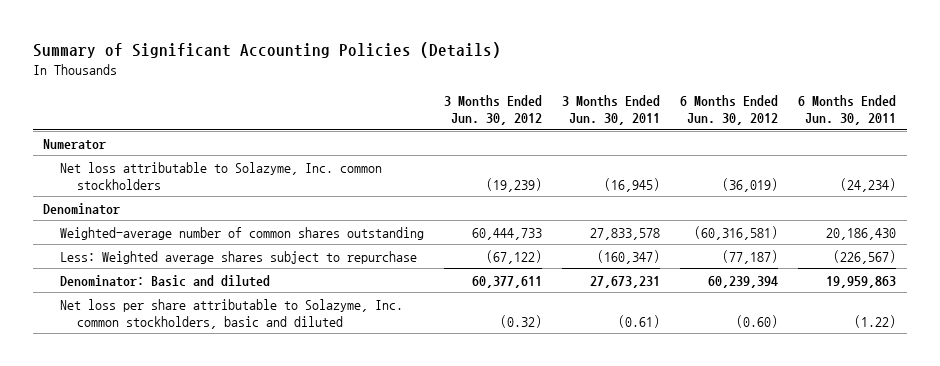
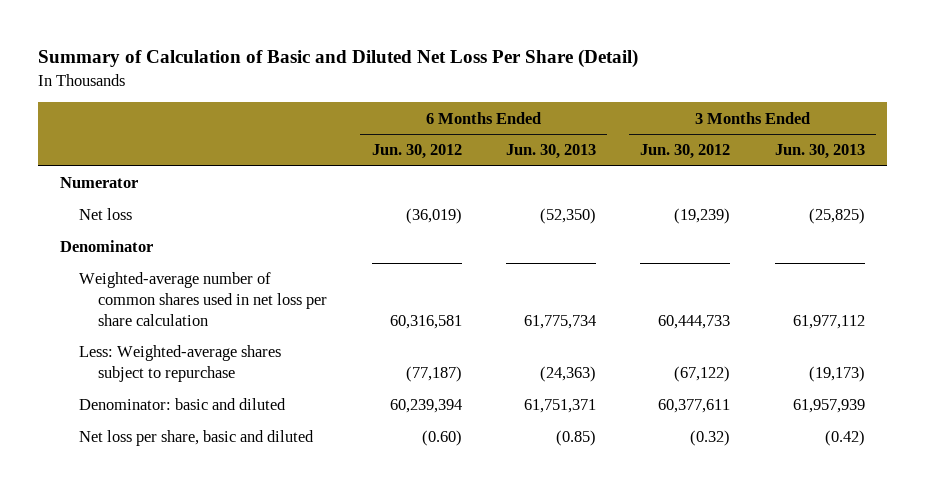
[33,42,502,59] Summary of Significant Accounting Policies (Details) -> [37,49,638,69] Summary of Calculation of Basic and Diluted Net Loss Per Share (Detail)
[562,95,661,126] 3 Months Ended Jun. 30, 2011 -> none
[798,95,897,126] 6 Months Ended Jun. 30, 2011 -> none
none -> [506,144,597,160] Jun. 30, 2013
none -> [774,144,865,160] Jun. 30, 2013
[60,161,383,190] Net loss attributable to Solazyme, Inc. common stockholders -> [78,208,132,221] Net loss
[60,226,425,240] Weighted-average number of common shares outstanding -> [78,272,328,326] Weighted-average number of common shares used in net loss per share calculation
[694,225,779,240] (60,316,581) -> [389,314,462,329] 60,316,581
[60,250,418,264] Less: Weighted average shares subject to repurchase -> [78,345,281,383] Less: Weighted-average shares subject to repurchase
[60,274,271,287] Denominator: Basic and diluted -> [78,398,286,411] Denominator: basic and diluted
[60,298,404,329] Net loss per share attributable to Solazyme, Inc. common stockholders, basic and diluted -> [78,430,314,447] Net loss per share, basic and diluted

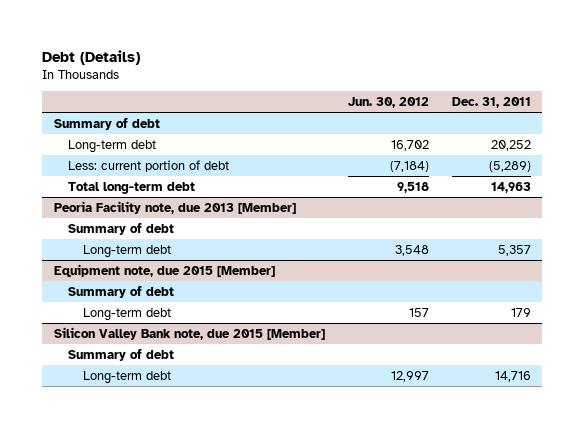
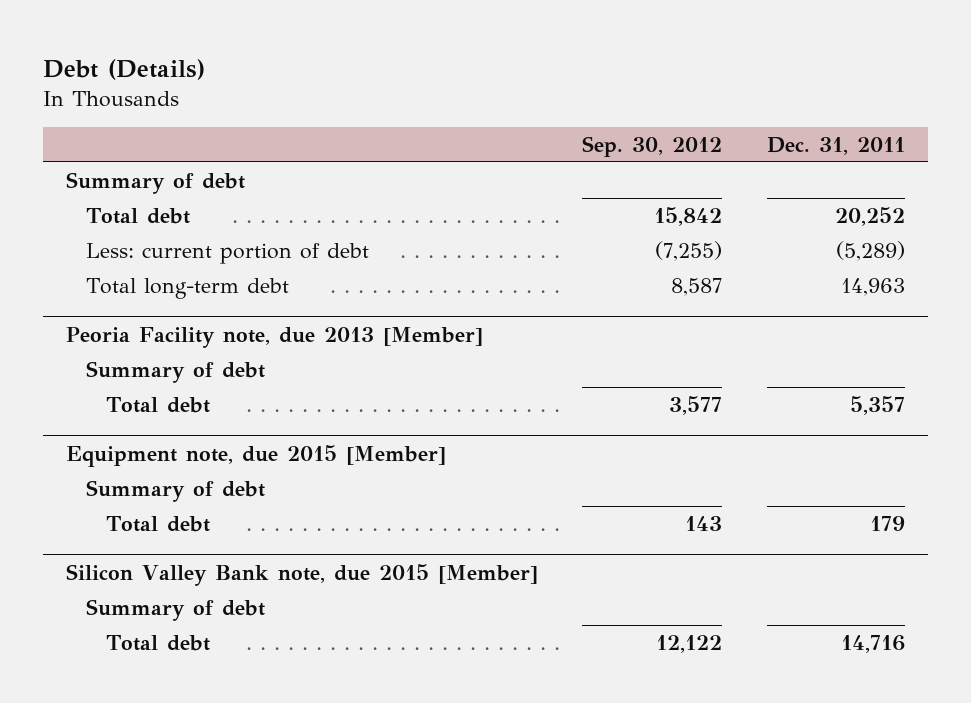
[347,97,429,109] Jun. 30, 2012 -> none
none -> [582,135,723,157] Sep. 30, 2012
[68,139,157,153] Long-term debt -> [85,207,190,224] Total debt
[82,244,171,258] Long-term debt -> [105,396,210,413] Total debt
[82,307,171,321] Long-term debt -> [105,515,210,532] Total debt
[82,370,171,384] Long-term debt -> [105,634,210,651] Total debt

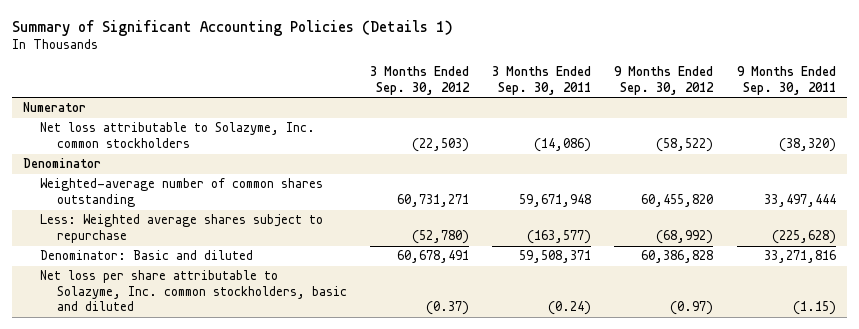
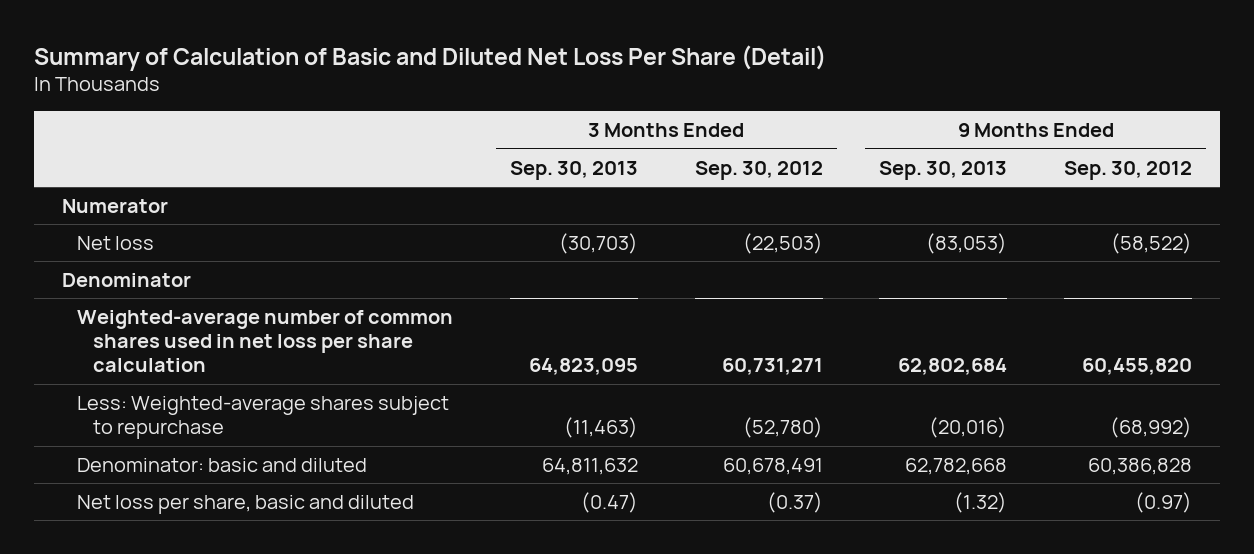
[11,19,453,36] Summary of Significant Accounting Policies (Details 1) -> [33,44,826,71] Summary of Calculation of Basic and Diluted Net Loss Per Share (Detail)
[492,66,592,95] 3 Months Ended Sep. 30, 2011 -> none
[736,66,836,95] 9 Months Ended Sep. 30, 2011 -> none
none -> [510,160,639,180] Sep. 30, 2013
none -> [879,160,1008,180] Sep. 30, 2013
[40,122,316,148] Net loss attributable to Solazyme, Inc. common stockholders -> [77,235,155,250] Net loss
[40,178,324,207] Weighted-average number of common shares outstanding -> [77,309,454,373] Weighted-average number of common shares used in net loss per share calculation
[40,214,324,243] Less: Weighted average shares subject to repurchase -> [77,395,450,440] Less: Weighted-average shares subject to repurchase
[40,250,254,261] Denominator: Basic and diluted -> [77,457,368,472] Denominator: basic and diluted
[40,270,348,312] Net loss per share attributable to Solazyme, Inc. common stockholders, basic and diluted -> [77,494,415,514] Net loss per share, basic and diluted

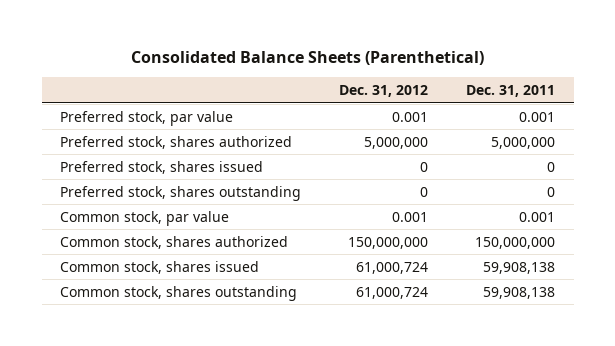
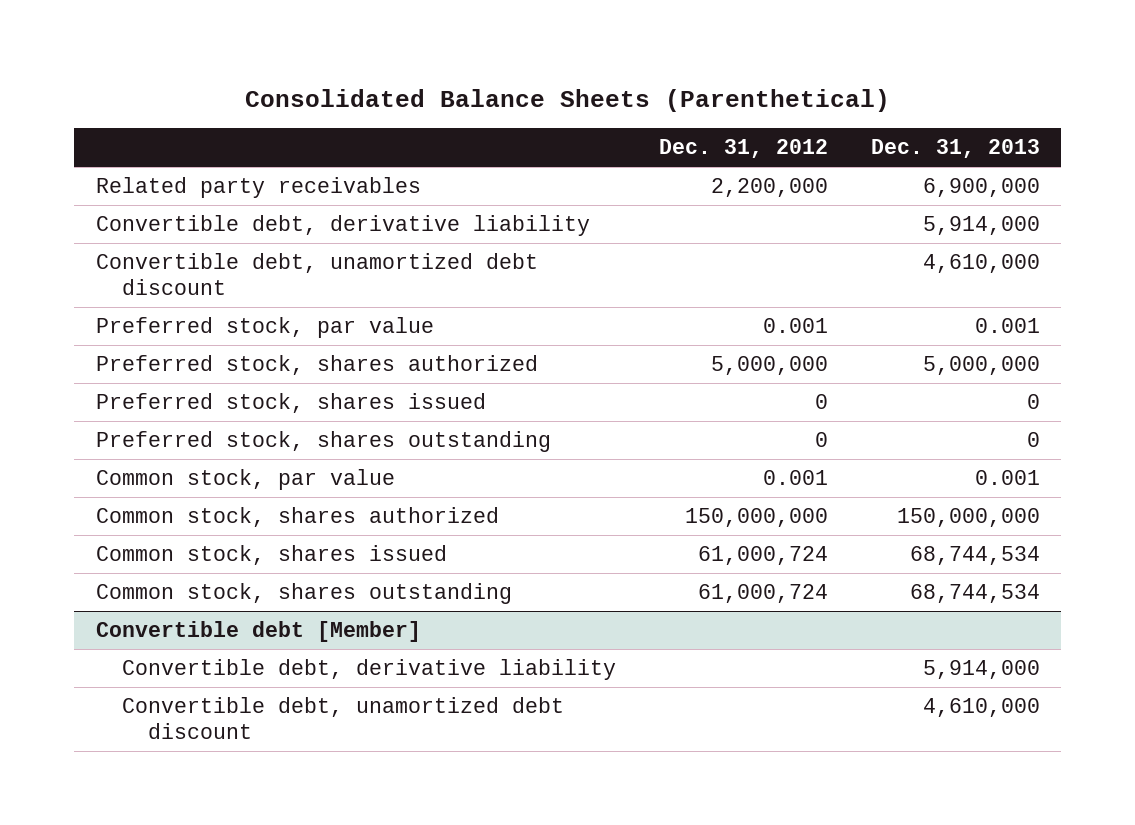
[465,85,555,98] Dec. 31, 2011 -> none
none -> [870,139,1040,159] Dec. 31, 2013
none -> [95,176,421,198] Related party receivables
none -> [95,214,590,236] Convertible debt, derivative liability
none -> [95,252,538,296] Convertible debt, unamortized debt discount
none -> [95,620,421,642] Convertible debt [Member]
none -> [122,658,617,680] Convertible debt, derivative liability
none -> [122,696,565,740] Convertible debt, unamortized debt discount

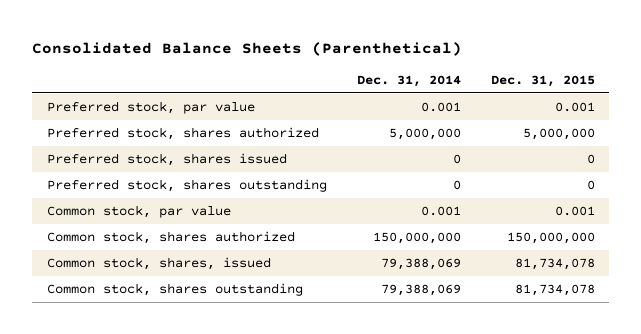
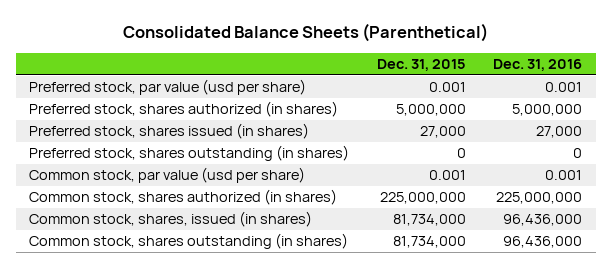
[356,74,461,87] Dec. 31, 2014 -> none
none -> [493,58,583,71] Dec. 31, 2016
[46,101,255,115] Preferred stock, par value -> [29,79,307,96] Preferred stock, par value (usd per share)
[46,127,319,141] Preferred stock, shares authorized -> [29,101,339,118] Preferred stock, shares authorized (in shares)
[46,153,287,167] Preferred stock, shares issued -> [29,123,310,140] Preferred stock, shares issued (in shares)
[586,154,595,165] 0 -> [419,126,466,139] 27,000
[46,179,327,193] Preferred stock, shares outstanding -> [29,145,350,162] Preferred stock, shares outstanding (in shares)
[46,205,231,219] Common stock, par value -> [29,167,306,184] Common stock, par value (usd per share)
[46,231,295,245] Common stock, shares authorized -> [29,189,338,206] Common stock, shares authorized (in shares)
[506,232,595,245] 150,000,000 -> [379,192,466,205] 225,000,000
[46,257,271,271] Common stock, shares, issued -> [29,211,313,228] Common stock, shares, issued (in shares)
[514,258,595,271] 81,734,078 -> [392,214,466,227] 81,734,000
[46,283,303,297] Common stock, shares outstanding -> [29,233,349,250] Common stock, shares outstanding (in shares)
[514,284,595,297] 81,734,078 -> [392,236,466,249] 81,734,000

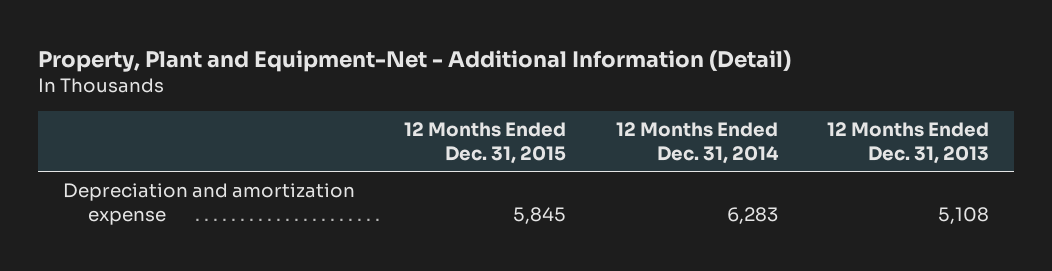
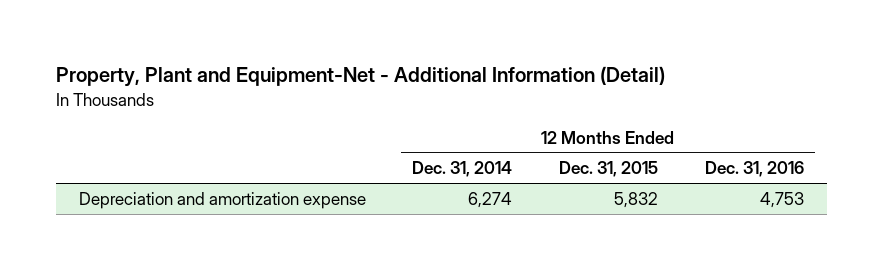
[827,121,990,164] 12 Months Ended Dec. 31, 2013 -> none
none -> [704,161,804,178] Dec. 31, 2016
[513,207,567,225] 5,845 -> [614,192,659,209] 5,832
[726,207,778,225] 6,283 -> [468,192,513,209] 6,274

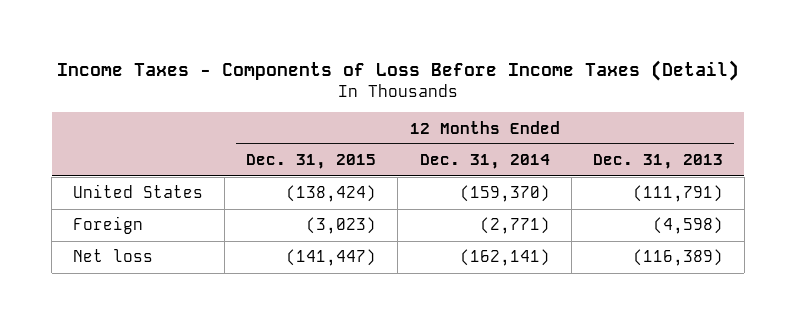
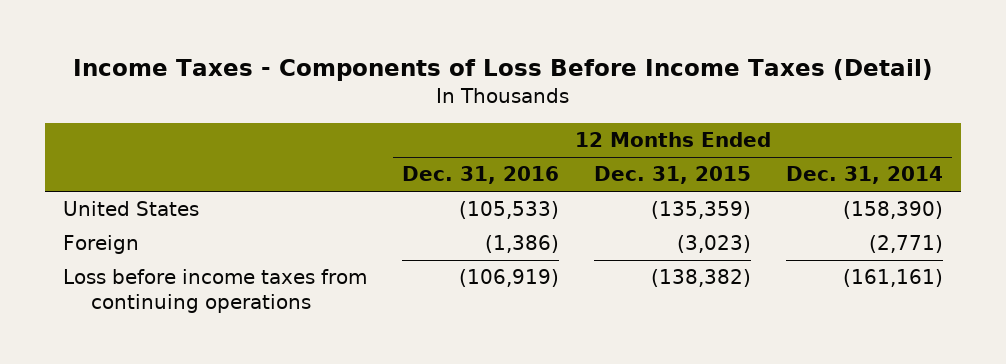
[592,154,723,170] Dec. 31, 2013 -> none
none -> [401,166,559,185] Dec. 31, 2016
[286,185,377,203] (138,424) -> [651,201,752,220] (135,359)
[459,185,550,203] (159,370) -> [843,201,944,220] (158,390)
[73,249,154,263] Net loss -> none
none -> [62,269,367,314] Loss before income taxes from continuing operations

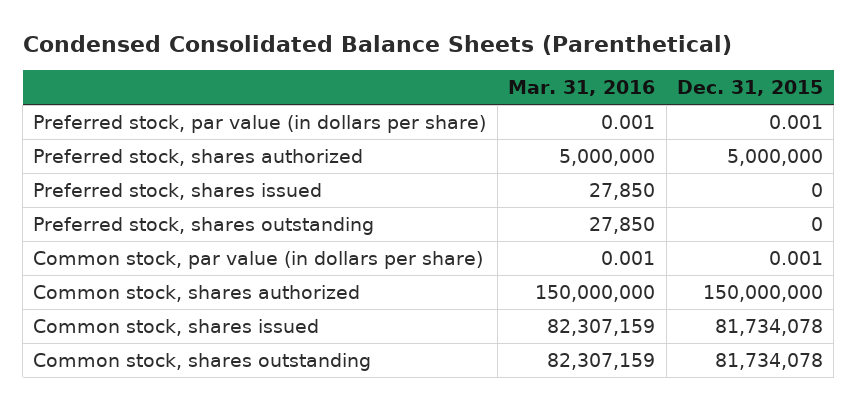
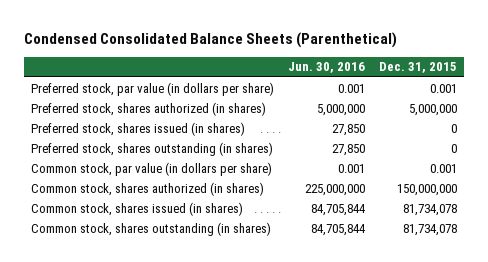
[508,79,656,96] Mar. 31, 2016 -> none
none -> [287,62,365,74] Jun. 30, 2016
[33,148,364,166] Preferred stock, shares authorized -> [30,101,266,116] Preferred stock, shares authorized (in shares)
[33,182,323,200] Preferred stock, shares issued -> [30,121,245,136] Preferred stock, shares issued (in shares)
[33,216,375,235] Preferred stock, shares outstanding -> [30,141,273,156] Preferred stock, shares outstanding (in shares)
[33,284,361,302] Common stock, shares authorized -> [30,181,264,196] Common stock, shares authorized (in shares)
[33,318,320,336] Common stock, shares issued -> [30,201,243,216] Common stock, shares issued (in shares)
[33,352,372,371] Common stock, shares outstanding -> [30,221,271,236] Common stock, shares outstanding (in shares)

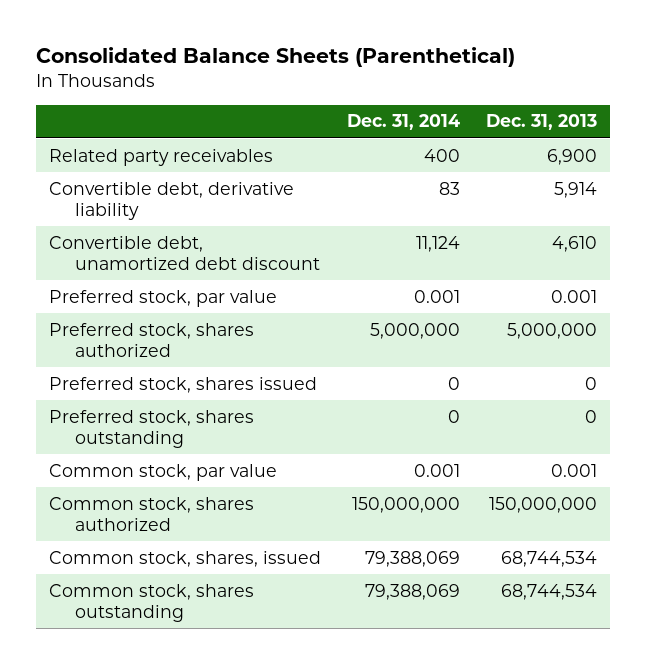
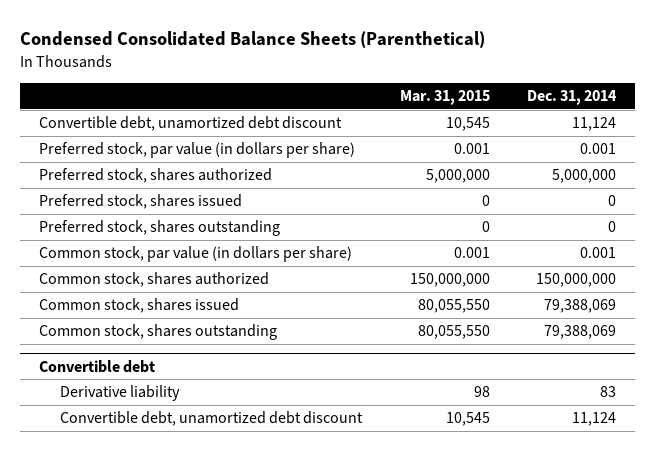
[35,47,515,68] Consolidated Balance Sheets (Parenthetical) -> [20,31,486,49] Condensed Consolidated Balance Sheets (Parenthetical)
[486,114,598,131] Dec. 31, 2013 -> none
none -> [399,90,490,106] Mar. 31, 2015
[48,148,273,166] Related party receivables -> none
[48,181,294,220] Convertible debt, derivative liability -> none
[48,289,277,307] Preferred stock, par value -> [38,142,355,159] Preferred stock, par value (in dollars per share)
[48,463,277,481] Common stock, par value -> [38,246,352,263] Common stock, par value (in dollars per share)
[48,550,321,567] Common stock, shares, issued -> [38,298,239,314] Common stock, shares issued
none -> [38,359,155,373] Convertible debt
none -> [59,385,180,402] Derivative liability
none -> [59,411,363,427] Convertible debt, unamortized debt discount

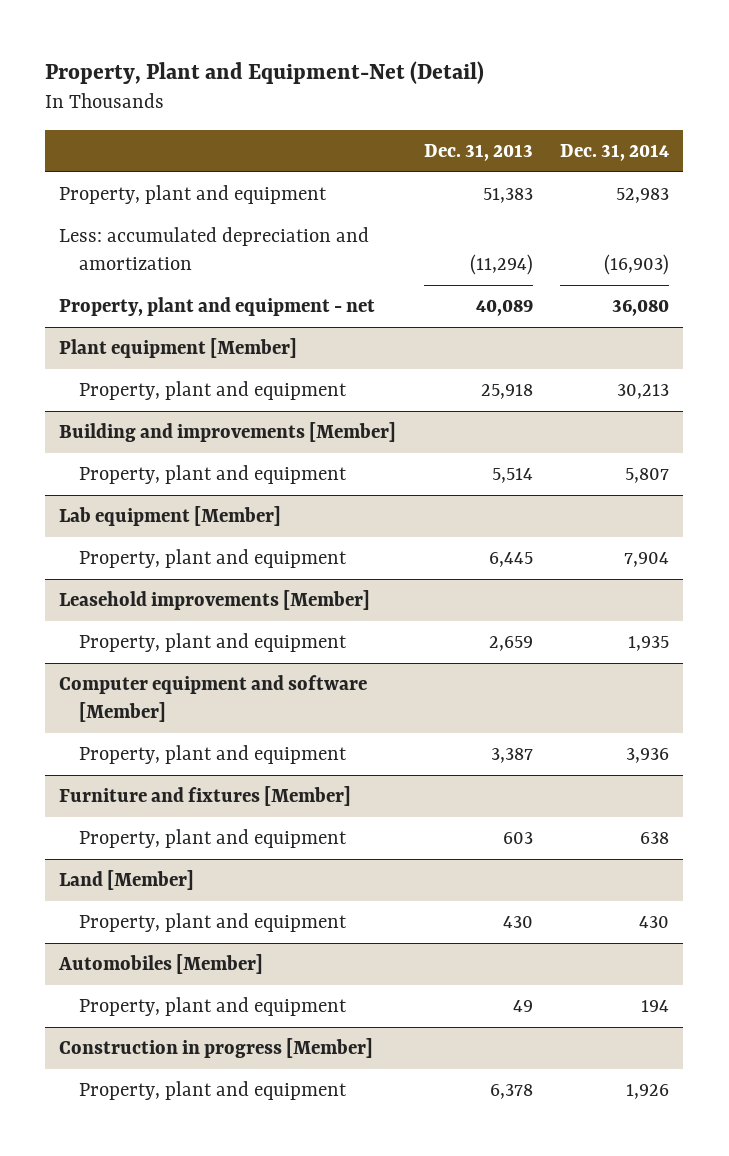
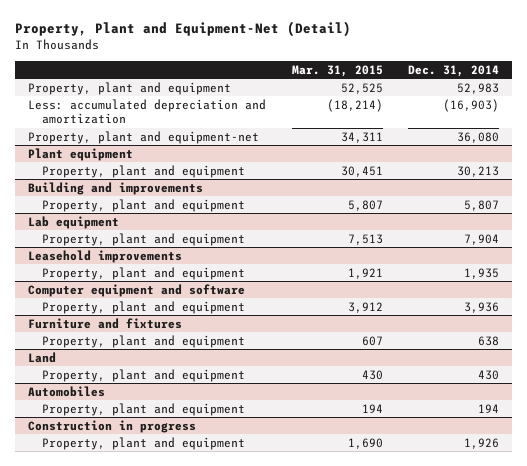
[423,144,533,162] Dec. 31, 2013 -> none
none -> [291,64,383,77] Mar. 31, 2015
[59,297,376,317] Property, plant and equipment - net -> [27,130,259,144] Property, plant and equipment-net
[59,338,298,359] Plant equipment [Member] -> [27,147,133,161] Plant equipment
[59,422,397,443] Building and improvements [Member] -> [27,181,203,195] Building and improvements
[59,506,282,527] Lab equipment [Member] -> [27,215,119,229] Lab equipment
[59,590,371,611] Leasehold improvements [Member] -> [27,249,182,263] Leasehold improvements
[59,675,368,722] Computer equipment and software [Member] -> [27,283,245,297] Computer equipment and software
[59,786,352,807] Furniture and fixtures [Member] -> [27,317,182,329] Furniture and fixtures
[59,870,195,891] Land [Member] -> [27,351,56,363] Land
[58,954,264,975] Automobiles [Member] -> [27,385,105,397] Automobiles
[59,1038,374,1059] Construction in progress [Member] -> [27,419,196,433] Construction in progress

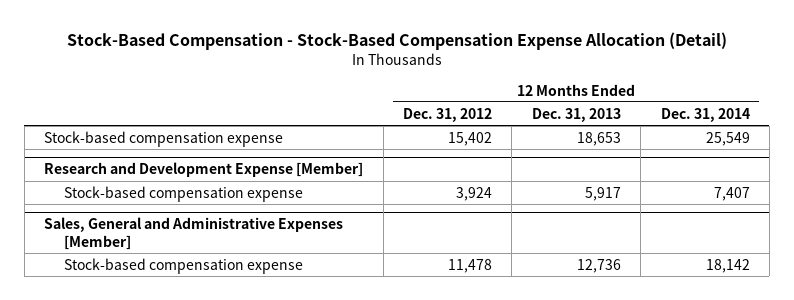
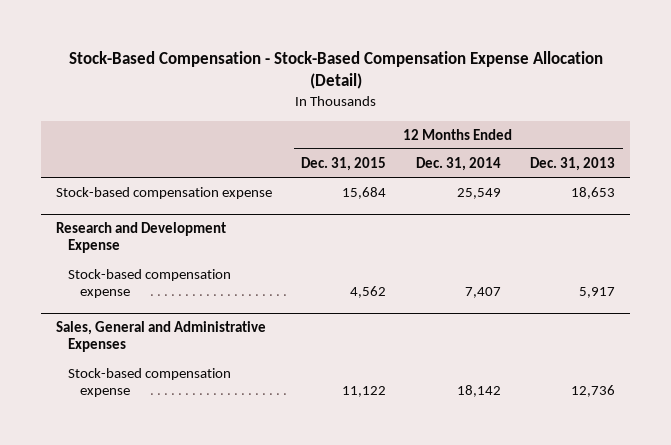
[403,107,493,122] Dec. 31, 2012 -> none
none -> [301,156,387,171] Dec. 31, 2015
[44,162,364,178] Research and Development Expense [Member] -> [55,222,226,254] Research and Development Expense
[44,217,344,250] Sales, General and Administrative Expenses [Member] -> [55,321,266,353] Sales, General and Administrative Expenses

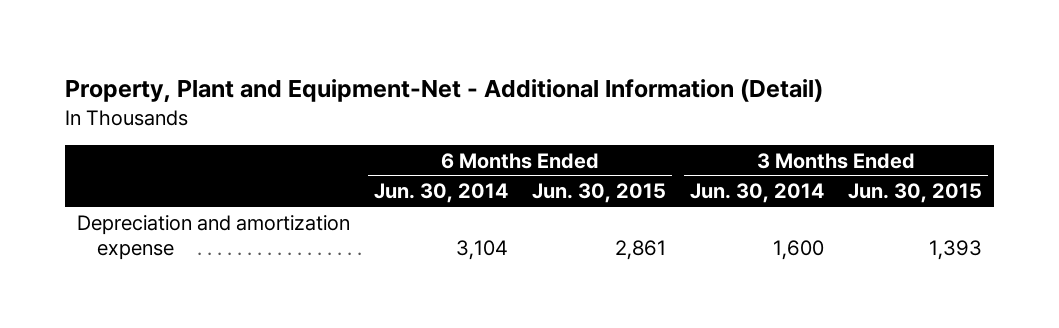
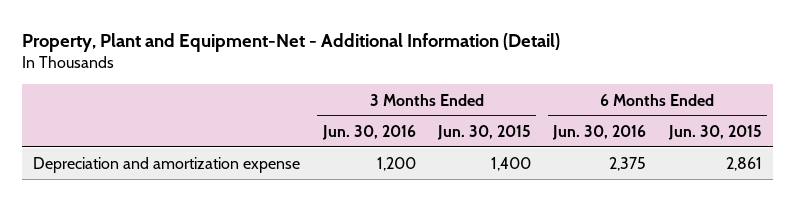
[373,183,508,204] Jun. 30, 2014 -> none
[689,183,824,204] Jun. 30, 2014 -> none
none -> [321,124,416,140] Jun. 30, 2016
none -> [552,124,647,140] Jun. 30, 2016
[929,239,983,260] 1,393 -> [490,157,531,172] 1,400

